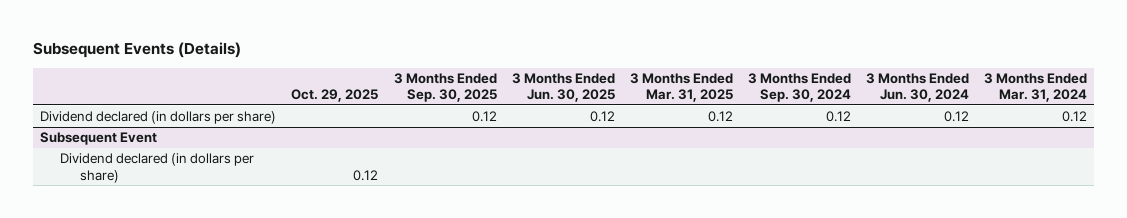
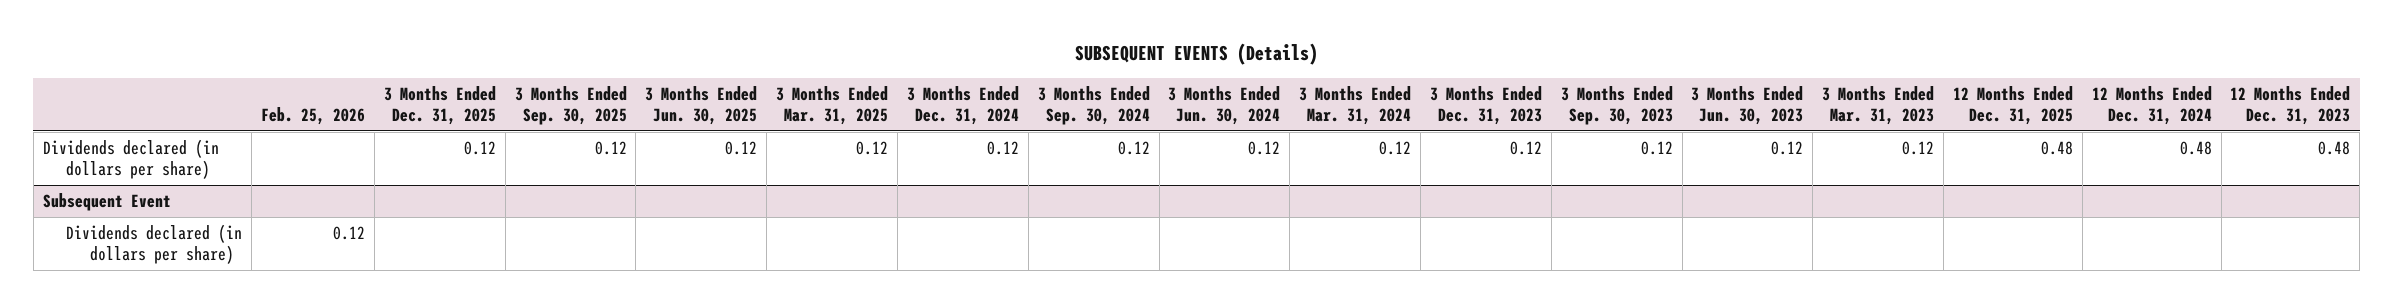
[32,41,241,58] Subsequent Events (Details) -> [1074,43,1318,66] SUBSEQUENT EVENTS (Details)
[291,89,379,103] Oct. 29, 2025 -> none
none -> [261,106,366,125] Feb. 25, 2026
none -> [383,85,496,125] 3 Months Ended Dec. 31, 2025
none -> [906,85,1019,125] 3 Months Ended Dec. 31, 2024
none -> [1429,85,1542,125] 3 Months Ended Dec. 31, 2023
none -> [1560,85,1673,125] 3 Months Ended Sep. 30, 2023
none -> [1691,85,1804,125] 3 Months Ended Jun. 30, 2023
none -> [1822,85,1935,125] 3 Months Ended Mar. 31, 2023
none -> [1952,85,2073,125] 12 Months Ended Dec. 31, 2025
none -> [2091,85,2212,125] 12 Months Ended Dec. 31, 2024
none -> [2230,85,2351,125] 12 Months Ended Dec. 31, 2023
[40,111,277,125] Dividend declared (in dollars per share) -> [42,139,219,180] Dividends declared (in dollars per share)
[60,153,255,183] Dividend declared (in dollars per share) -> [66,224,243,265] Dividends declared (in dollars per share)

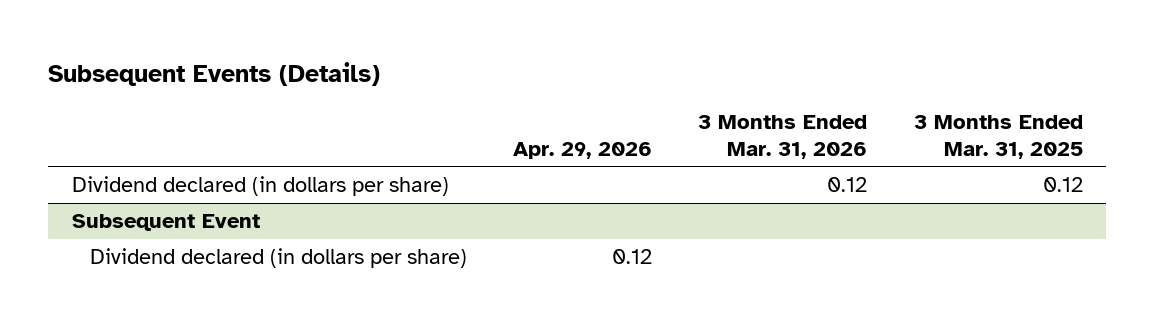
[1074,43,1318,66] SUBSEQUENT EVENTS (Details) -> [48,62,381,87] Subsequent Events (Details)
[261,106,366,125] Feb. 25, 2026 -> none
[383,85,496,125] 3 Months Ended Dec. 31, 2025 -> none
[514,85,627,125] 3 Months Ended Sep. 30, 2025 -> none
[645,85,758,125] 3 Months Ended Jun. 30, 2025 -> none
[906,85,1019,125] 3 Months Ended Dec. 31, 2024 -> none
[1037,85,1150,125] 3 Months Ended Sep. 30, 2024 -> none
[1168,85,1281,125] 3 Months Ended Jun. 30, 2024 -> none
[1299,85,1412,125] 3 Months Ended Mar. 31, 2024 -> none
[1429,85,1542,125] 3 Months Ended Dec. 31, 2023 -> none
[1560,85,1673,125] 3 Months Ended Sep. 30, 2023 -> none
[1691,85,1804,125] 3 Months Ended Jun. 30, 2023 -> none
[1822,85,1935,125] 3 Months Ended Mar. 31, 2023 -> none
[1952,85,2073,125] 12 Months Ended Dec. 31, 2025 -> none
[2091,85,2212,125] 12 Months Ended Dec. 31, 2024 -> none
[2230,85,2351,125] 12 Months Ended Dec. 31, 2023 -> none
none -> [512,141,652,159] Apr. 29, 2026
none -> [698,115,868,159] 3 Months Ended Mar. 31, 2026
[42,139,219,180] Dividends declared (in dollars per share) -> [71,176,449,197] Dividend declared (in dollars per share)
[66,224,243,265] Dividends declared (in dollars per share) -> [89,248,467,269] Dividend declared (in dollars per share)

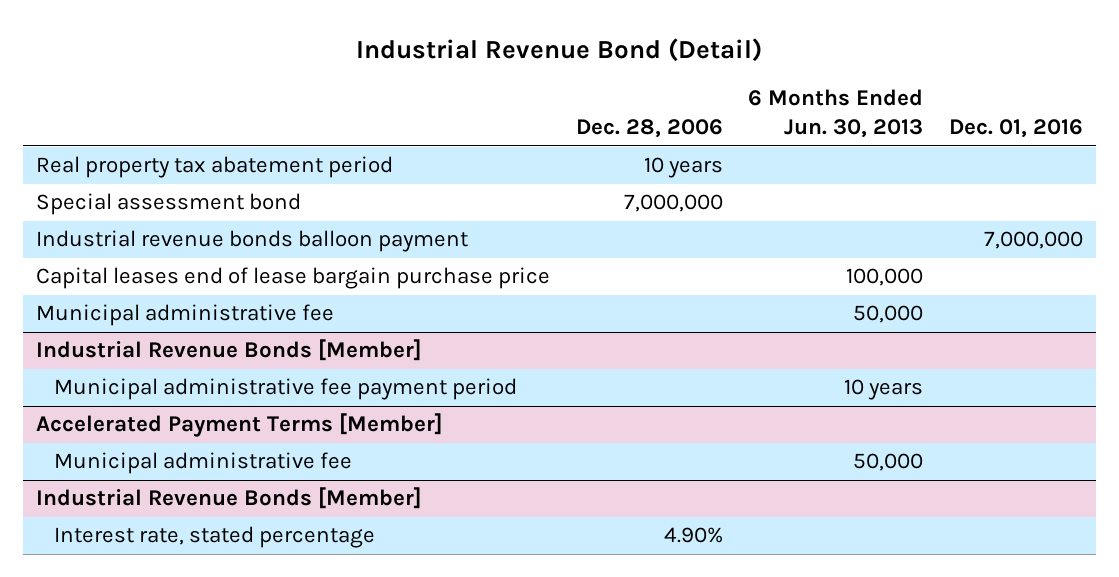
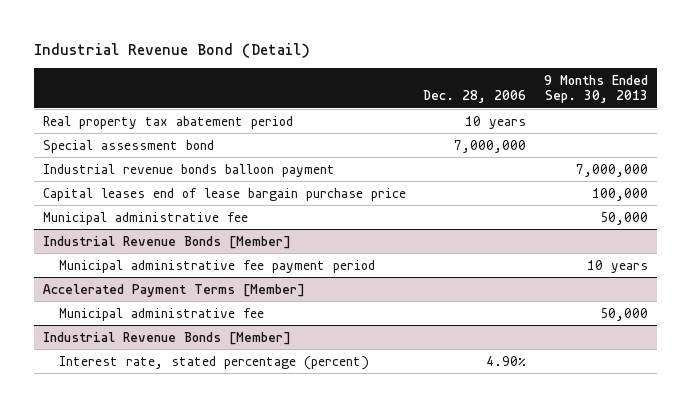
[748,89,924,139] 6 Months Ended Jun. 30, 2013 -> none
[949,119,1084,139] Dec. 01, 2016 -> none
none -> [543,74,648,104] 9 Months Ended Sep. 30, 2013
[53,526,375,549] Interest rate, stated percentage -> [59,355,370,370] Interest rate, stated percentage (percent)

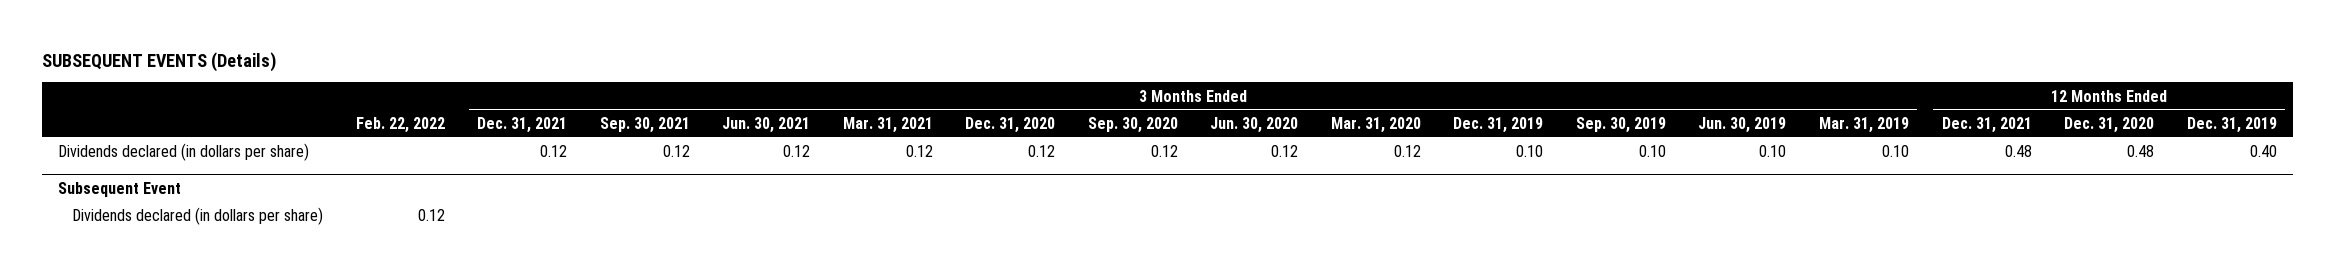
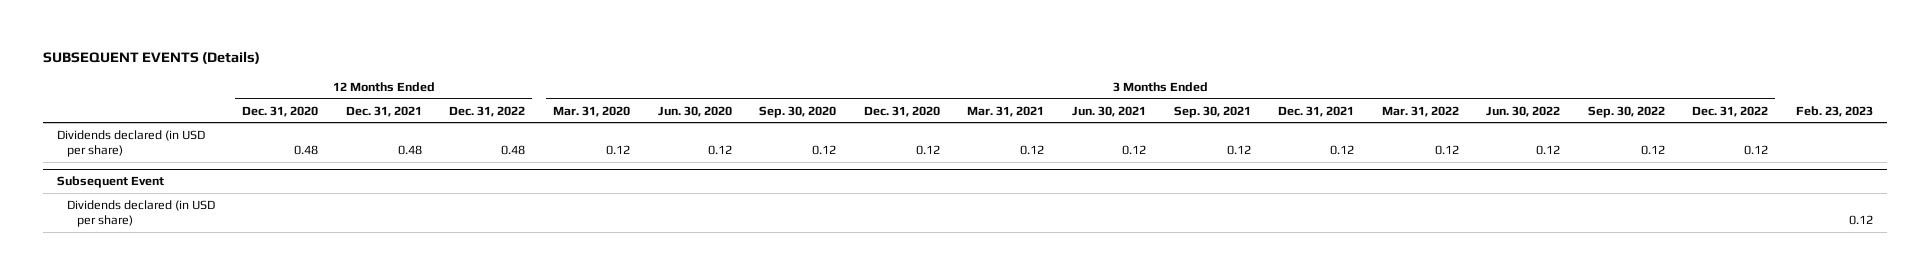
[355,116,445,133] Feb. 22, 2022 -> none
[1453,116,1544,133] Dec. 31, 2019 -> none
[1575,116,1666,133] Sep. 30, 2019 -> none
[1698,116,1787,133] Jun. 30, 2019 -> none
[1819,116,1910,133] Mar. 31, 2019 -> none
[2186,116,2277,133] Dec. 31, 2019 -> none
none -> [449,105,526,117] Dec. 31, 2022
none -> [1381,105,1459,117] Mar. 31, 2022
none -> [1486,105,1561,117] Jun. 30, 2022
none -> [1587,105,1665,118] Sep. 30, 2022
none -> [1692,105,1769,117] Dec. 31, 2022
none -> [1796,105,1874,117] Feb. 23, 2023
[58,143,310,162] Dividends declared (in dollars per share) -> [56,129,205,157] Dividends declared (in USD per share)
[72,207,324,226] Dividends declared (in dollars per share) -> [66,199,215,227] Dividends declared (in USD per share)

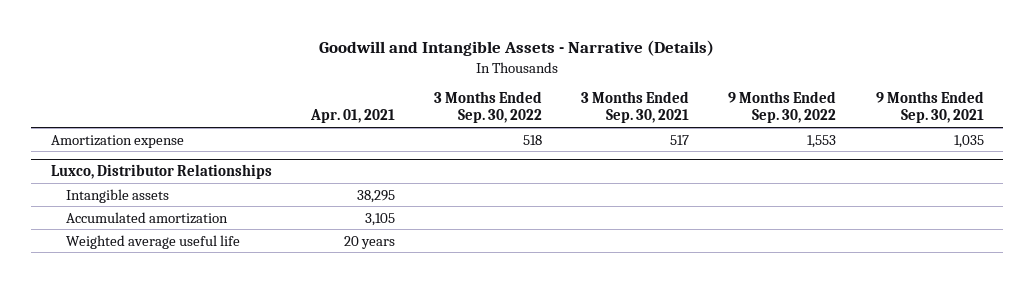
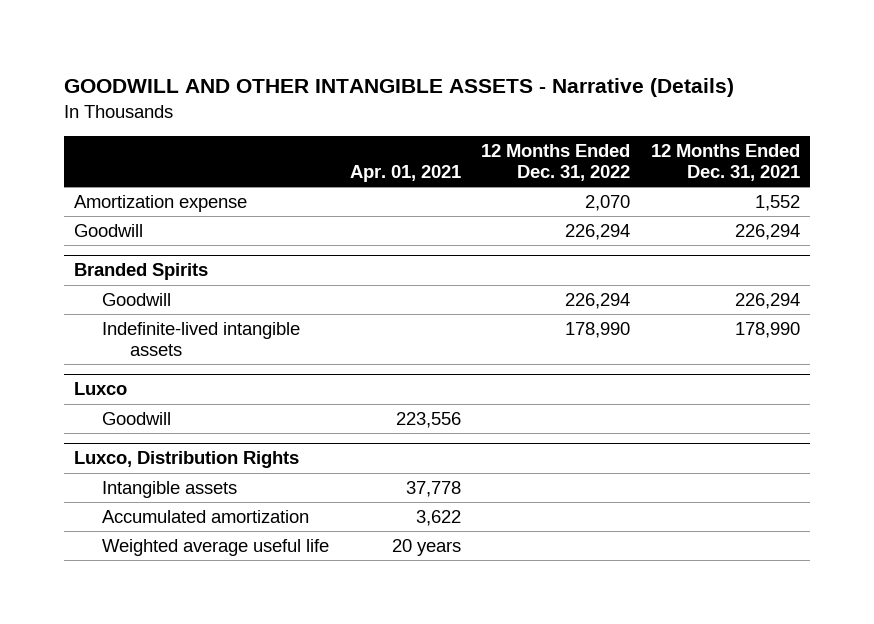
[319,40,715,57] Goodwill and Intangible Assets - Narrative (Details) -> [64,77,735,97] GOODWILL AND OTHER INTANGIBLE ASSETS - Narrative (Details)
[433,91,542,124] 3 Months Ended Sep. 30, 2022 -> none
[581,91,690,124] 3 Months Ended Sep. 30, 2021 -> none
[728,91,837,124] 9 Months Ended Sep. 30, 2022 -> none
[875,91,984,124] 9 Months Ended Sep. 30, 2021 -> none
none -> [481,143,631,182] 12 Months Ended Dec. 31, 2022
none -> [650,143,800,182] 12 Months Ended Dec. 31, 2021
[65,188,169,203] Intangible assets -> none
[65,211,228,224] Accumulated amortization -> none
[65,234,240,249] Weighted average useful life -> none
none -> [74,223,144,237] Goodwill
none -> [74,263,209,281] Branded Spirits
none -> [102,292,172,306] Goodwill
none -> [102,321,301,357] Indefinite-lived intangible assets
[50,163,272,179] Luxco, Distributor Relationships -> [74,382,128,396] Luxco
none -> [102,411,172,425] Goodwill
none -> [74,451,300,469] Luxco, Distribution Rights
none -> [102,480,238,498] Intangible assets
none -> [102,509,310,523] Accumulated amortization
none -> [102,538,330,556] Weighted average useful life

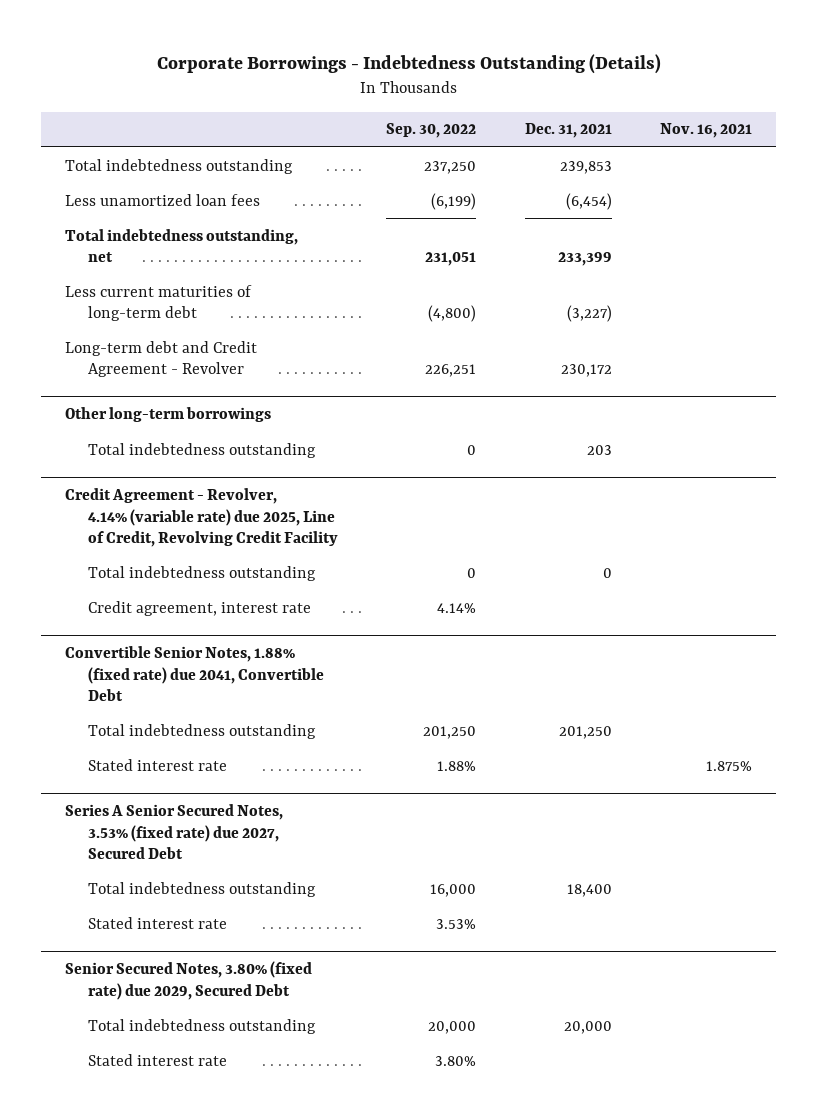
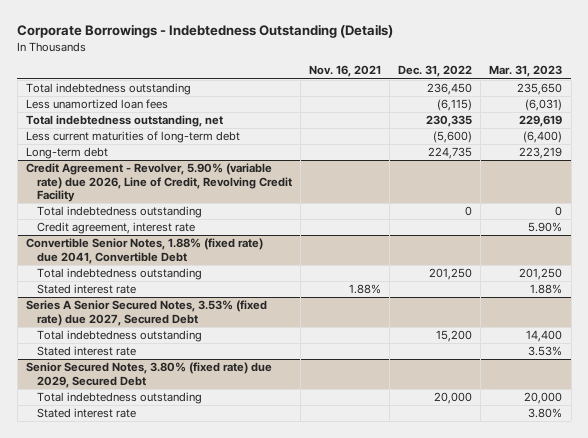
[386,123,477,139] Sep. 30, 2022 -> none
[524,123,612,139] Dec. 31, 2021 -> none
none -> [398,65,473,78] Dec. 31, 2022
none -> [489,65,563,78] Mar. 31, 2023
[65,407,272,423] Other long-term borrowings -> none
[88,442,317,458] Total indebtedness outstanding -> none
[65,340,258,377] Long-term debt and Credit Agreement - Revolver -> [25,147,108,160] Long-term debt
[65,488,339,547] Credit Agreement - Revolver, 4.14% (variable rate) due 2025, Line of Credit, Revolving Credit Facility -> [25,163,292,202] Credit Agreement - Revolver, 5.90% (variable rate) due 2026, Line of Credit, Revolving Credit Facility
[706,760,753,771] 1.875% -> [349,284,382,295] 1.88%

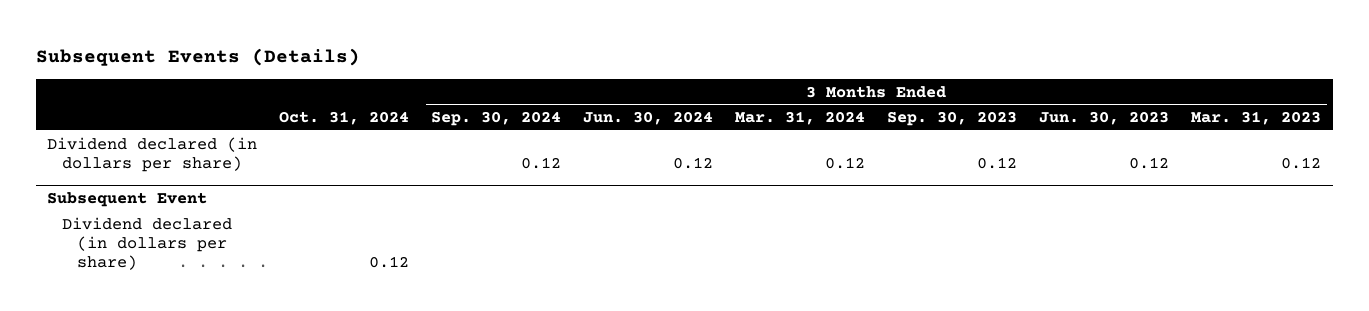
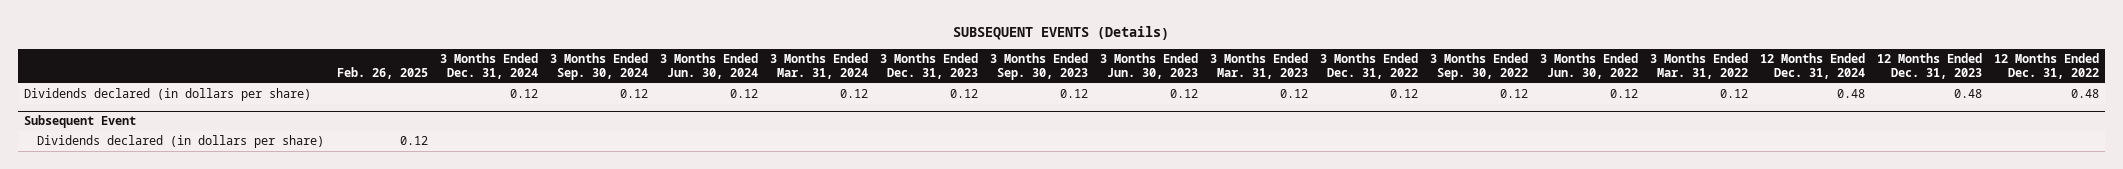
[35,48,360,67] Subsequent Events (Details) -> [953,25,1170,40] SUBSEQUENT EVENTS (Details)
[279,111,410,126] Oct. 31, 2024 -> none
none -> [336,67,428,80] Feb. 26, 2025
none -> [439,52,538,80] 3 Months Ended Dec. 31, 2024
none -> [879,52,978,80] 3 Months Ended Dec. 31, 2023
none -> [1319,52,1418,80] 3 Months Ended Dec. 31, 2022
none -> [1429,52,1528,81] 3 Months Ended Sep. 30, 2022
none -> [1539,52,1638,80] 3 Months Ended Jun. 30, 2022
none -> [1649,52,1748,80] 3 Months Ended Mar. 31, 2022
none -> [1759,52,1865,80] 12 Months Ended Dec. 31, 2024
none -> [1876,52,1982,80] 12 Months Ended Dec. 31, 2023
none -> [1993,52,2099,80] 12 Months Ended Dec. 31, 2022
[47,136,258,173] Dividend declared (in dollars per share) -> [24,88,312,102] Dividends declared (in dollars per share)
[62,216,233,271] Dividend declared (in dollars per share) -> [37,135,325,149] Dividends declared (in dollars per share)

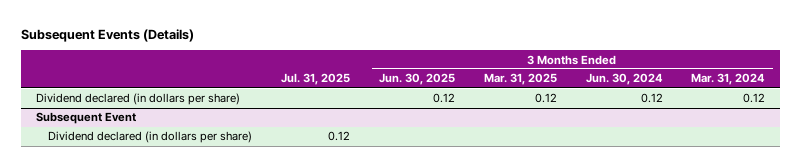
[953,25,1170,40] SUBSEQUENT EVENTS (Details) -> [21,28,195,42] Subsequent Events (Details)
[336,67,428,80] Feb. 26, 2025 -> none
[439,52,538,80] 3 Months Ended Dec. 31, 2024 -> none
[549,52,648,81] 3 Months Ended Sep. 30, 2024 -> none
[879,52,978,80] 3 Months Ended Dec. 31, 2023 -> none
[989,52,1088,81] 3 Months Ended Sep. 30, 2023 -> none
[1099,52,1198,80] 3 Months Ended Jun. 30, 2023 -> none
[1209,52,1308,80] 3 Months Ended Mar. 31, 2023 -> none
[1319,52,1418,80] 3 Months Ended Dec. 31, 2022 -> none
[1429,52,1528,81] 3 Months Ended Sep. 30, 2022 -> none
[1539,52,1638,80] 3 Months Ended Jun. 30, 2022 -> none
[1649,52,1748,80] 3 Months Ended Mar. 31, 2022 -> none
[1759,52,1865,80] 12 Months Ended Dec. 31, 2024 -> none
[1876,52,1982,80] 12 Months Ended Dec. 31, 2023 -> none
[1993,52,2099,80] 12 Months Ended Dec. 31, 2022 -> none
none -> [280,73,350,86] Jul. 31, 2025
none -> [378,73,455,86] Jun. 30, 2025
none -> [483,73,557,86] Mar. 31, 2025
[24,88,312,102] Dividends declared (in dollars per share) -> [35,93,240,106] Dividend declared (in dollars per share)
[37,135,325,149] Dividends declared (in dollars per share) -> [48,131,253,144] Dividend declared (in dollars per share)

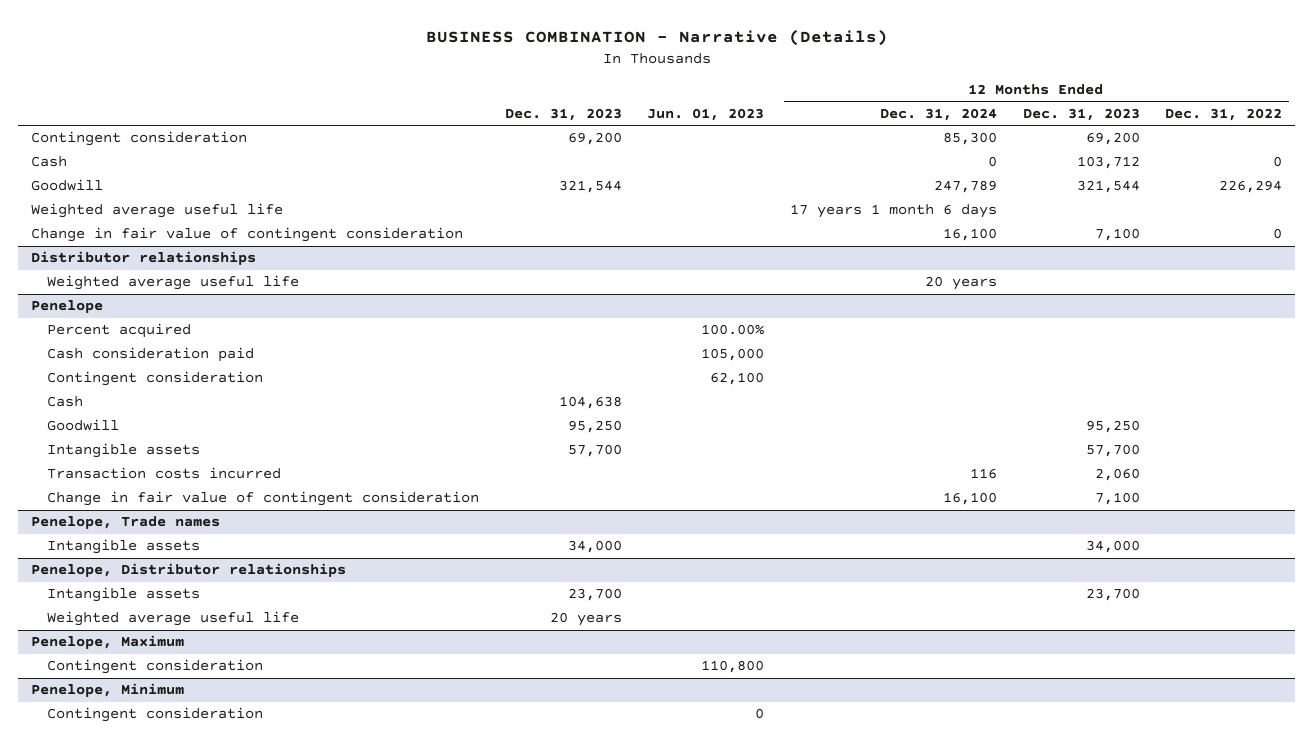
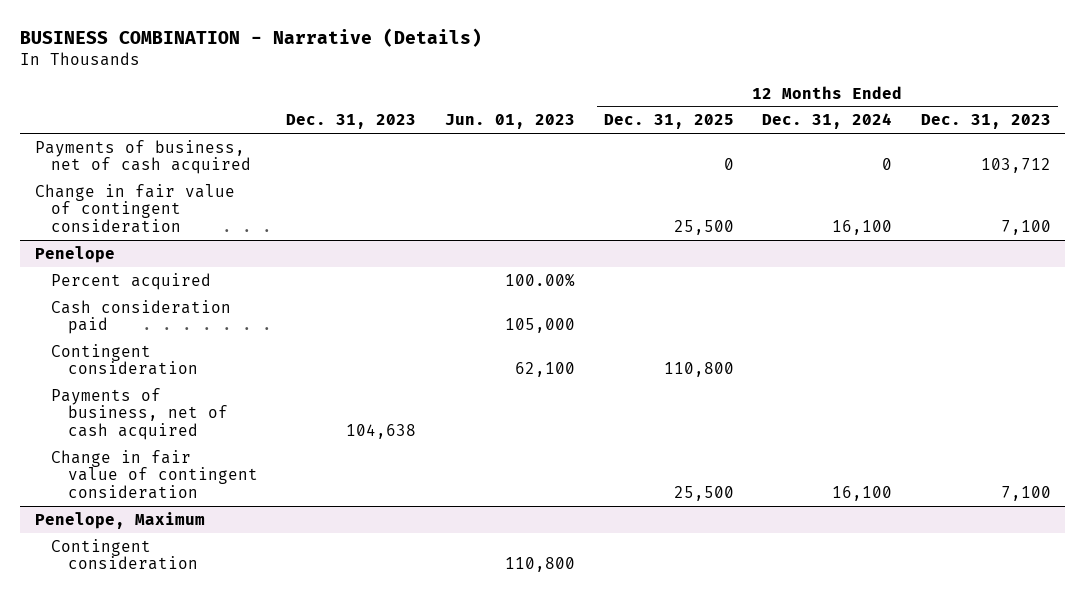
[1165,107,1283,121] Dec. 31, 2022 -> none
none -> [603,114,734,130] Dec. 31, 2025
[31,131,248,147] Contingent consideration -> none
[31,179,104,192] Goodwill -> none
[31,203,284,219] Weighted average useful life -> none
[31,156,68,168] Cash -> [34,139,252,175] Payments of business, net of cash acquired
[31,251,257,266] Distributor relationships -> none
[47,275,300,291] Weighted average useful life -> none
[47,419,120,432] Goodwill -> none
[47,443,201,459] Intangible assets -> none
[47,467,282,480] Transaction costs incurred -> none
[47,396,84,408] Cash -> [51,387,228,441] Payments of business, net of cash acquired
[31,516,221,530] Penelope, Trade names -> none
[47,539,201,555] Intangible assets -> none
[31,563,347,578] Penelope, Distributor relationships -> none
[47,587,201,603] Intangible assets -> none
[47,611,300,627] Weighted average useful life -> none
[31,683,185,698] Penelope, Minimum -> none
[47,707,264,723] Contingent consideration -> none

